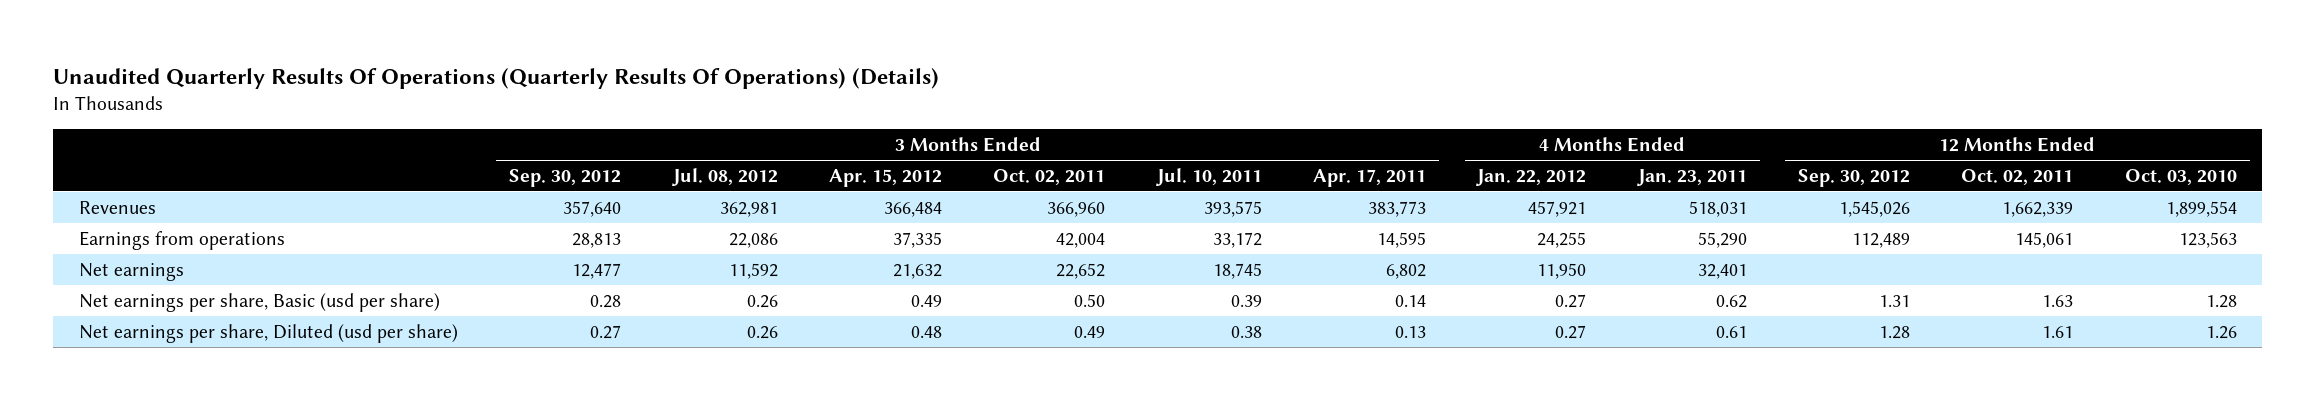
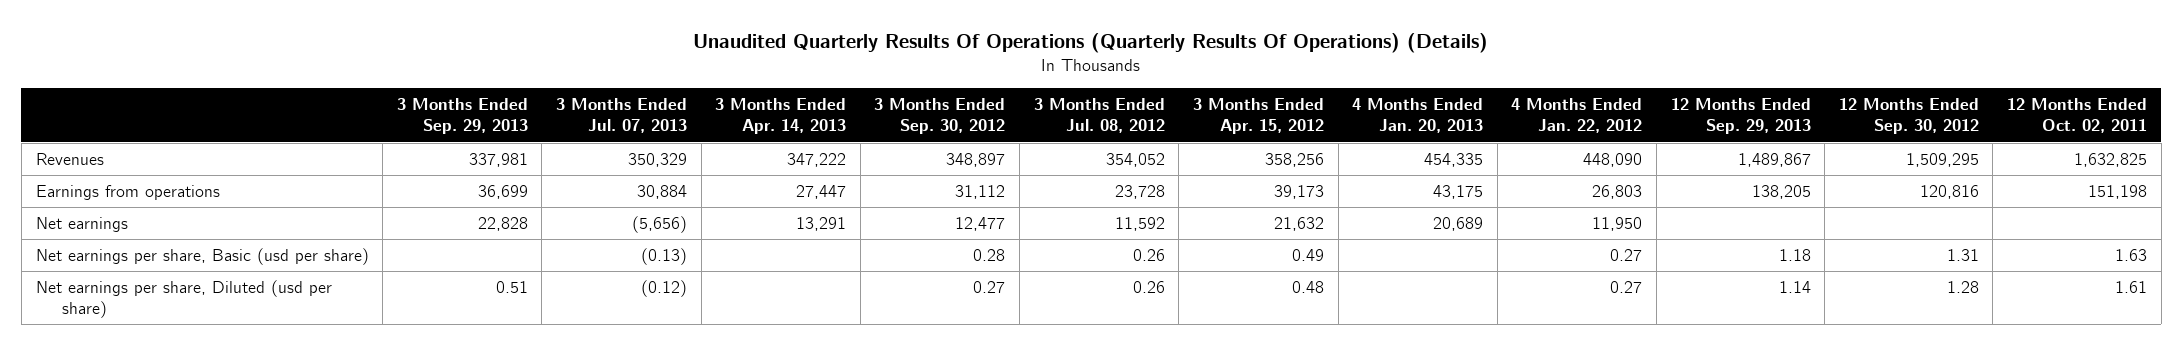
[993,168,1106,185] Oct. 02, 2011 -> none
[1155,167,1262,186] Jul. 10, 2011 -> none
[1313,168,1427,187] Apr. 17, 2011 -> none
[1636,168,1747,186] Jan. 23, 2011 -> none
[2124,168,2237,185] Oct. 03, 2010 -> none
none -> [396,98,528,135] 3 Months Ended Sep. 29, 2013
none -> [556,98,688,134] 3 Months Ended Jul. 07, 2013
none -> [715,98,847,135] 3 Months Ended Apr. 14, 2013
none -> [1352,98,1484,134] 4 Months Ended Jan. 20, 2013
none -> [1670,98,1811,135] 12 Months Ended Sep. 29, 2013
[563,200,622,217] 357,640 -> [946,152,1006,167] 348,897
[719,201,778,217] 362,981 -> [1105,152,1165,167] 354,052
[883,201,942,217] 366,484 -> [1264,152,1324,167] 358,256
[1528,200,1587,217] 457,921 -> [1583,152,1643,167] 448,090
[1839,200,1911,217] 1,545,026 -> [1905,152,1979,167] 1,509,295
[2002,201,2074,217] 1,662,339 -> [2074,152,2148,167] 1,632,825
[572,232,622,248] 28,813 -> [955,184,1006,199] 31,112
[728,232,778,248] 22,086 -> [1114,184,1165,199] 23,728
[892,231,942,248] 37,335 -> [1273,184,1324,199] 39,173
[1537,231,1587,248] 24,255 -> [1592,184,1643,199] 26,803
[1852,232,1911,248] 112,489 -> [1919,184,1979,199] 120,816
[2015,231,2074,248] 145,061 -> [2088,184,2148,199] 151,198

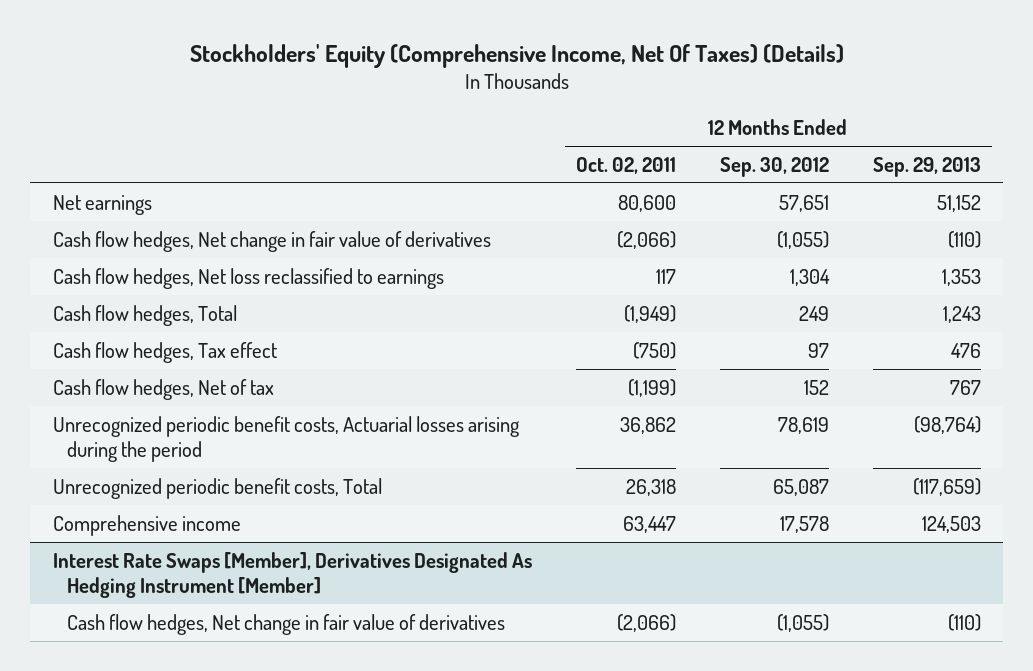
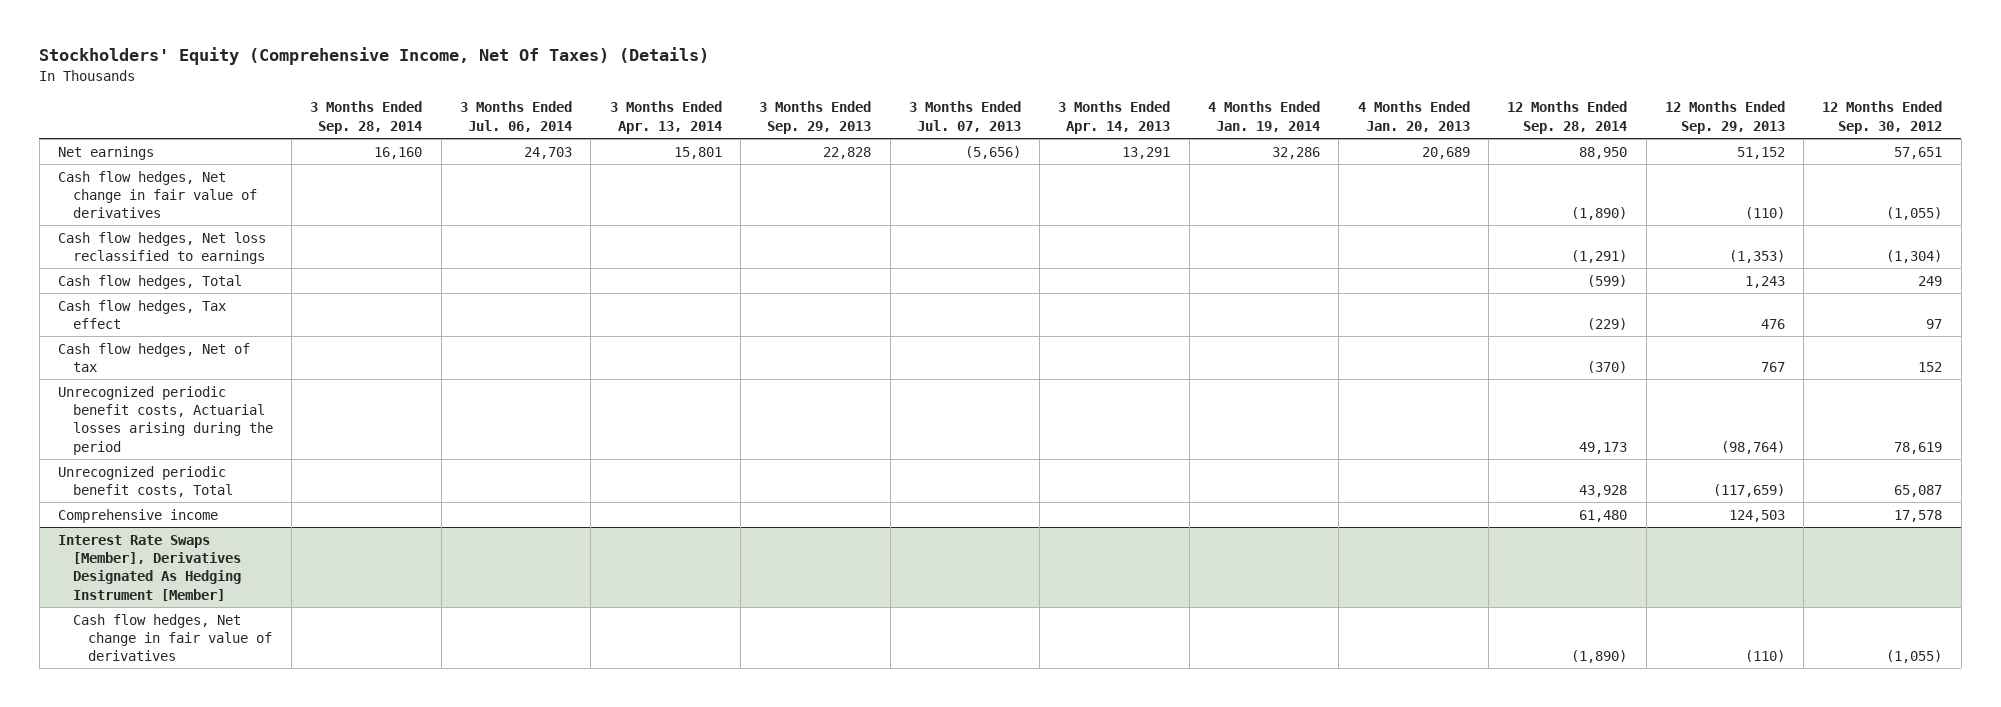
[575,157,676,175] Oct. 02, 2011 -> none
none -> [310,101,423,134] 3 Months Ended Sep. 28, 2014
none -> [460,101,573,132] 3 Months Ended Jul. 06, 2014
none -> [609,101,722,134] 3 Months Ended Apr. 13, 2014
none -> [759,101,872,134] 3 Months Ended Sep. 29, 2013
none -> [908,101,1021,132] 3 Months Ended Jul. 07, 2013
none -> [1058,101,1171,134] 3 Months Ended Apr. 14, 2013
none -> [1208,101,1321,132] 4 Months Ended Jan. 19, 2014
none -> [1357,101,1470,132] 4 Months Ended Jan. 20, 2013
none -> [1507,101,1628,134] 12 Months Ended Sep. 28, 2014
[789,268,830,286] 1,304 -> [1886,249,1943,263] (1,304)
[941,268,981,286] 1,353 -> [1728,249,1785,263] (1,353)

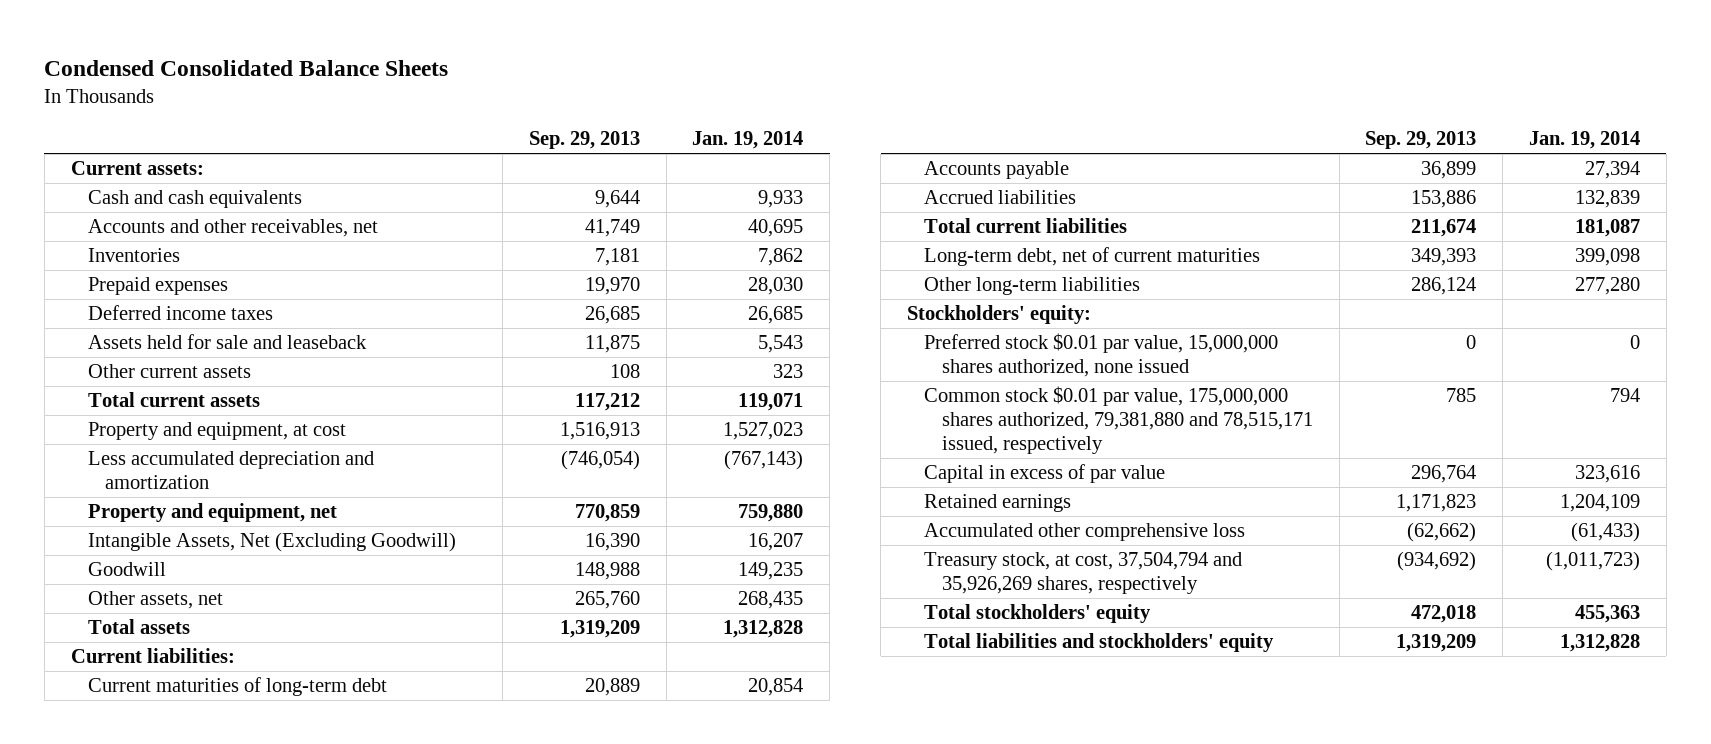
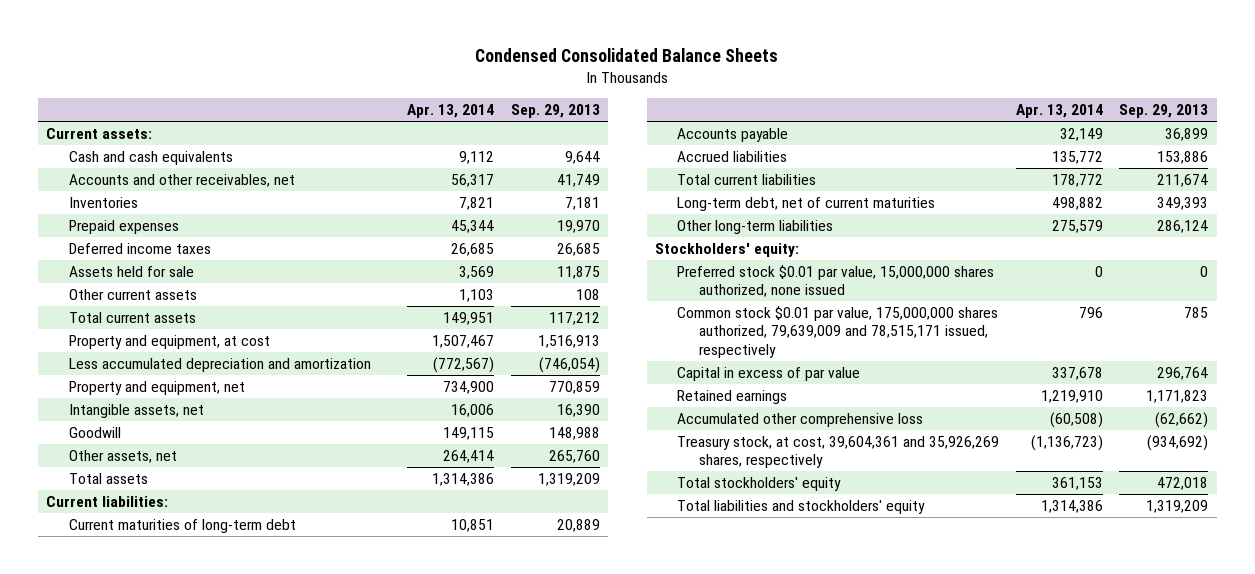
[692,131,804,150] Jan. 19, 2014 -> none
none -> [407,104,495,119] Apr. 13, 2014
[87,334,367,350] Assets held for sale and leaseback -> [68,266,194,278] Assets held for sale
[87,532,456,553] Intangible Assets, Net (Excluding Goodwill) -> [68,404,204,419] Intangible assets, net
[924,386,1313,454] Common stock $0.01 par value, 175,000,000 shares authorized, 79,381,880 and 78,515,171 issued, respectively -> [677,306,999,358] Common stock $0.01 par value, 175,000,000 shares authorized, 79,639,009 and 78,515,171 issued, respectively
[924,552,1243,595] Treasury stock, at cost, 37,504,794 and 35,926,269 shares, respectively -> [677,436,1000,469] Treasury stock, at cost, 39,604,361 and 35,926,269 shares, respectively

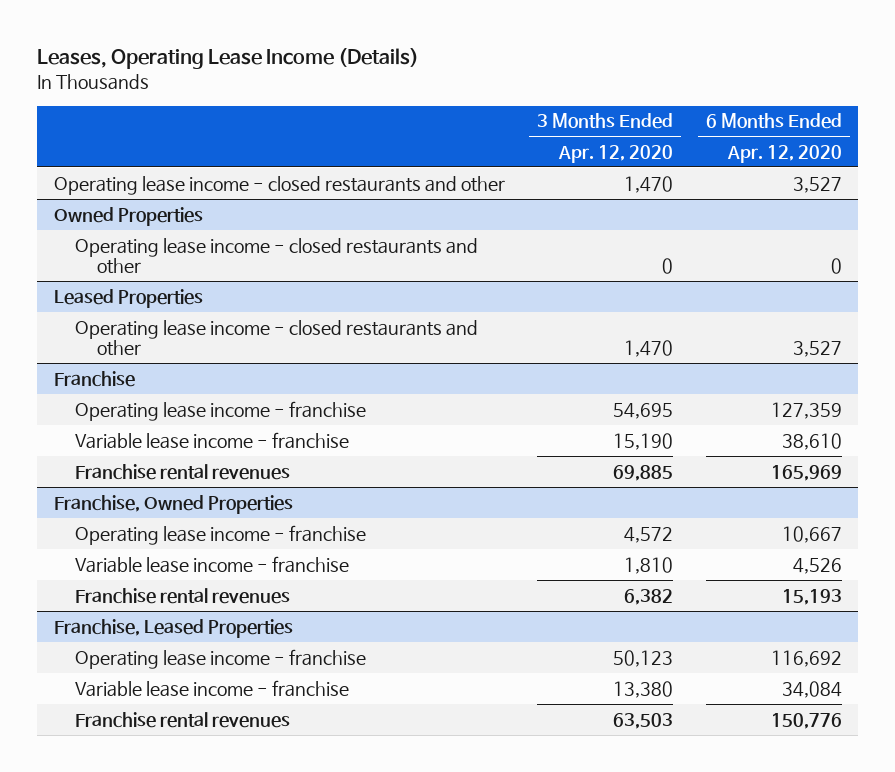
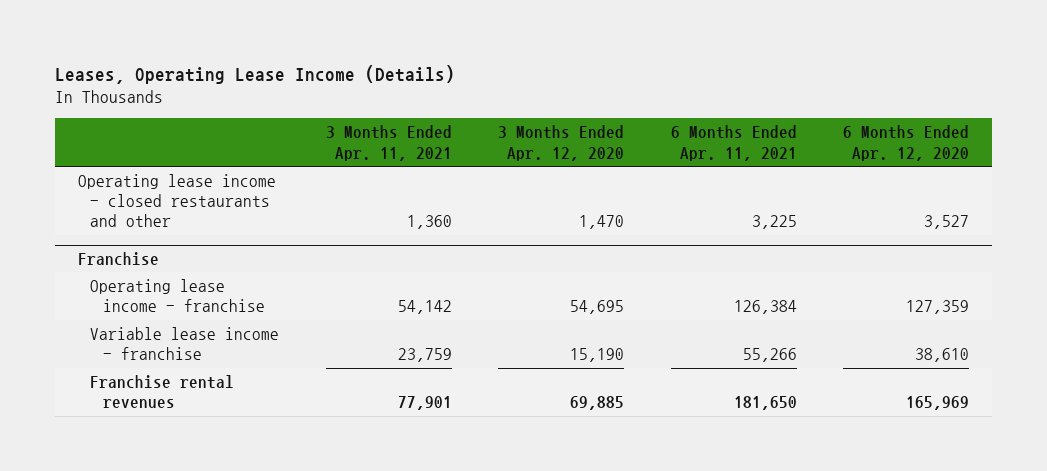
none -> [325,125,452,161] 3 Months Ended Apr. 11, 2021
none -> [670,125,797,161] 6 Months Ended Apr. 11, 2021
[53,206,203,226] Owned Properties -> none
[75,237,479,275] Operating lease income - closed restaurants and other -> none
[53,288,203,308] Leased Properties -> none
[75,319,479,357] Operating lease income - closed restaurants and other -> none
[53,494,293,514] Franchise, Owned Properties -> none
[75,524,367,545] Operating lease income - franchise -> none
[75,555,350,573] Variable lease income - franchise -> none
[75,587,291,604] Franchise rental revenues -> none
[53,618,293,638] Franchise, Leased Properties -> none
[75,648,367,669] Operating lease income - franchise -> none
[75,679,350,697] Variable lease income - franchise -> none
[75,711,291,728] Franchise rental revenues -> none

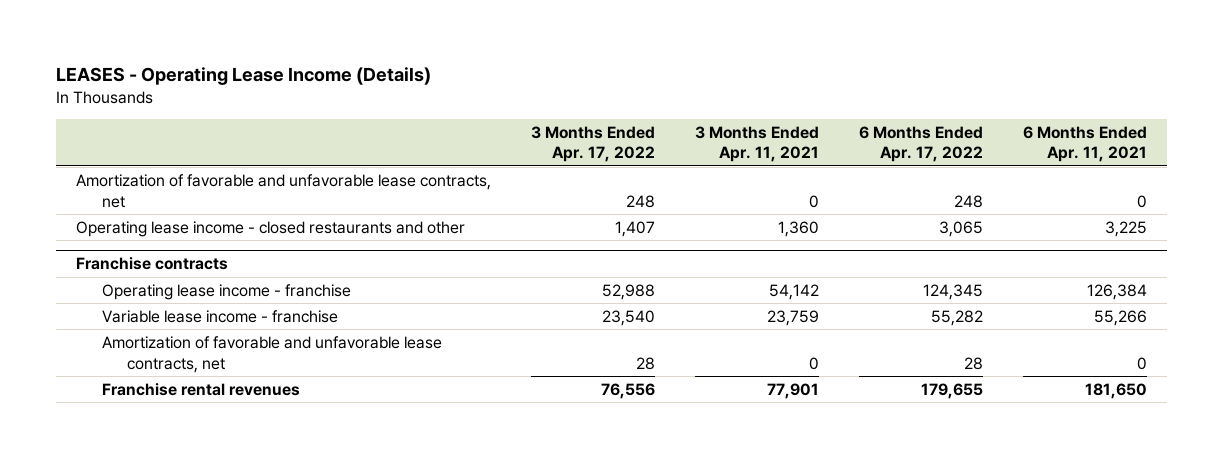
[54,65,455,85] Leases, Operating Lease Income (Details) -> [56,67,432,86] LEASES - Operating Lease Income (Details)
[498,125,625,161] 3 Months Ended Apr. 12, 2020 -> none
[842,125,969,161] 6 Months Ended Apr. 12, 2020 -> none
none -> [531,125,656,163] 3 Months Ended Apr. 17, 2022
none -> [859,125,984,163] 6 Months Ended Apr. 17, 2022
none -> [76,173,492,208] Amortization of favorable and unfavorable lease contracts, net
[78,251,160,266] Franchise -> [76,257,229,271] Franchise contracts
none -> [101,335,442,373] Amortization of favorable and unfavorable lease contracts, net

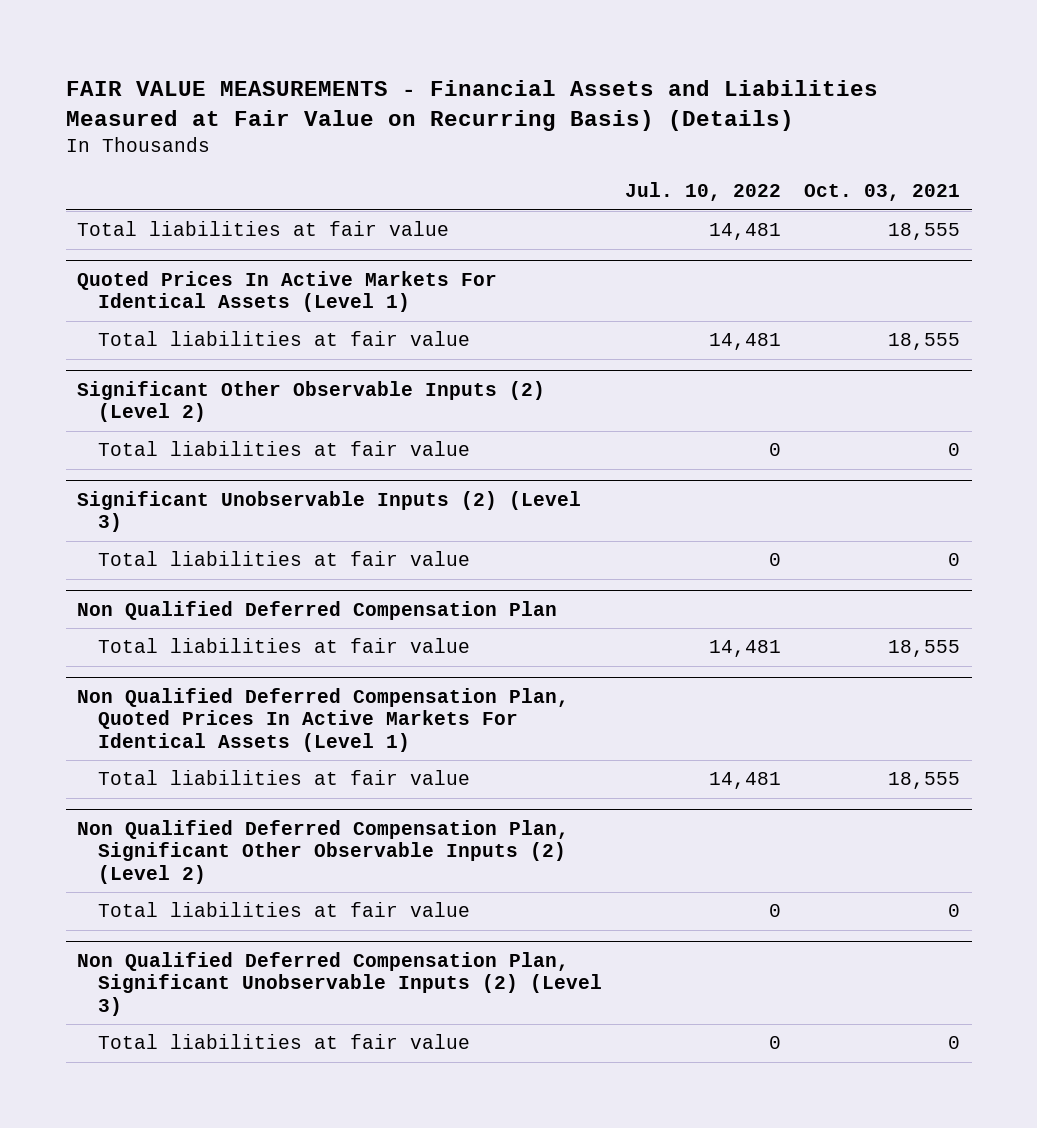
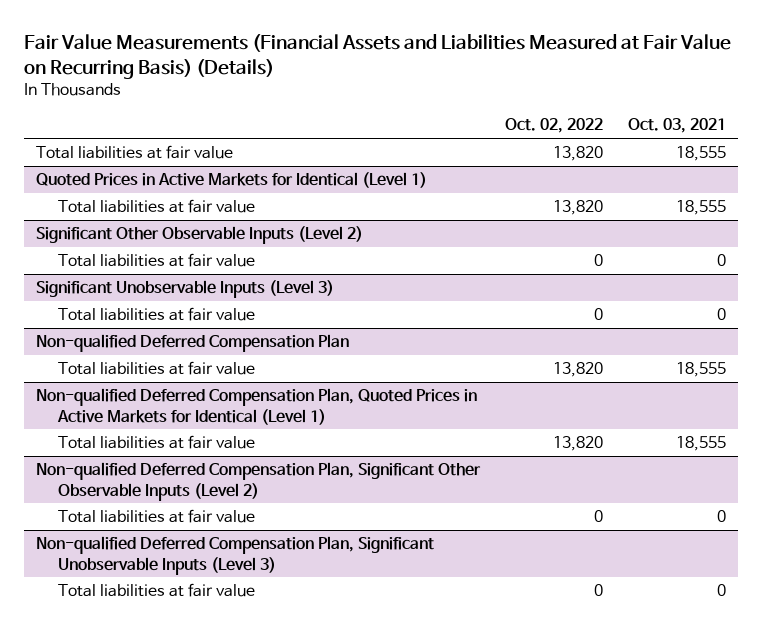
[65,79,878,132] FAIR VALUE MEASUREMENTS - Financial Assets and Liabilities Measured at Fair Value on Recurring Basis) (Details) -> [23,33,731,79] Fair Value Measurements (Financial Assets and Liabilities Measured at Fair Value on Recurring Basis) (Details)
[625,182,782,202] Jul. 10, 2022 -> none
none -> [505,118,604,134] Oct. 02, 2022
[77,270,498,313] Quoted Prices In Active Markets For Identical Assets (Level 1) -> [36,172,428,189] Quoted Prices in Active Markets for Identical (Level 1)
[77,380,546,423] Significant Other Observable Inputs (2) (Level 2) -> [36,226,364,245] Significant Other Observable Inputs (Level 2)
[77,490,582,533] Significant Unobservable Inputs (2) (Level 3) -> [36,280,335,299] Significant Unobservable Inputs (Level 3)
[77,600,558,620] Non Qualified Deferred Compensation Plan -> [36,334,350,353] Non-qualified Deferred Compensation Plan
[77,687,570,752] Non Qualified Deferred Compensation Plan, Quoted Prices In Active Markets For Identical Assets (Level 1) -> [36,388,478,425] Non-qualified Deferred Compensation Plan, Quoted Prices in Active Markets for Identical (Level 1)
[77,819,570,884] Non Qualified Deferred Compensation Plan, Significant Other Observable Inputs (2) (Level 2) -> [36,462,482,501] Non-qualified Deferred Compensation Plan, Significant Other Observable Inputs (Level 2)
[77,951,603,1016] Non Qualified Deferred Compensation Plan, Significant Unobservable Inputs (2) (Level 3) -> [36,536,435,575] Non-qualified Deferred Compensation Plan, Significant Unobservable Inputs (Level 3)

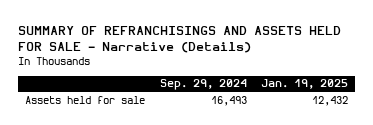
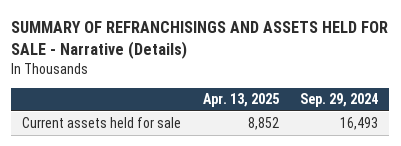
[260,79,348,90] Jan. 19, 2025 -> none
none -> [202,93,279,108] Apr. 13, 2025
[25,95,146,104] Assets held for sale -> [22,117,182,129] Current assets held for sale

